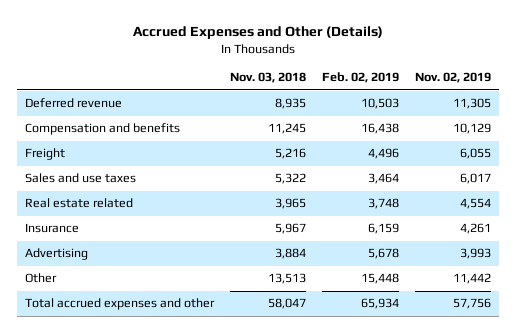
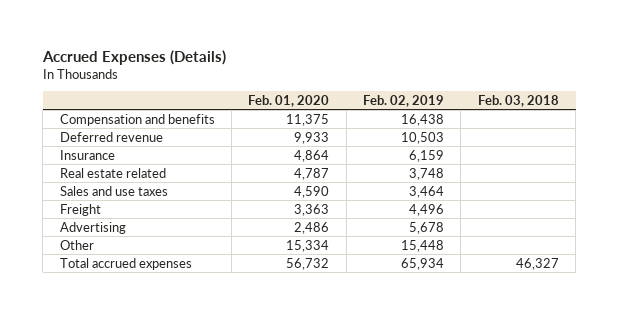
[132,25,383,39] Accrued Expenses and Other (Details) -> [41,50,226,66] Accrued Expenses (Details)
[229,72,306,84] Nov. 03, 2018 -> none
[415,72,492,84] Nov. 02, 2019 -> none
none -> [248,94,330,107] Feb. 01, 2020
none -> [477,94,559,107] Feb. 03, 2018
[24,98,122,109] Deferred revenue -> [59,131,163,142] Deferred revenue
[24,198,133,209] Real estate related -> [59,167,166,178] Real estate related
[24,173,136,184] Sales and use taxes -> [59,185,168,196] Sales and use taxes
[24,148,65,161] Freight -> [59,203,101,216] Freight
[24,298,215,311] Total accrued expenses and other -> [59,257,192,270] Total accrued expenses

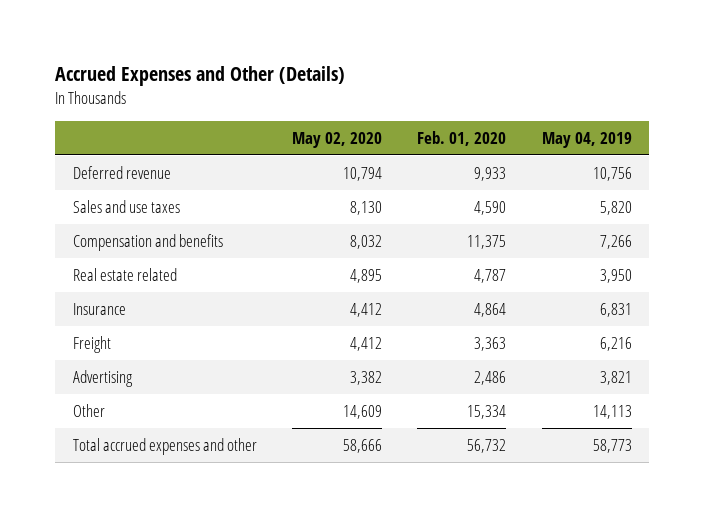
[41,50,226,66] Accrued Expenses (Details) -> [54,66,345,87] Accrued Expenses and Other (Details)
[362,94,444,107] Feb. 02, 2019 -> none
[477,94,559,107] Feb. 03, 2018 -> none
none -> [291,131,382,148] May 02, 2020
none -> [541,131,632,148] May 04, 2019
[59,113,215,126] Compensation and benefits -> [72,234,223,252] Compensation and benefits
[59,167,166,178] Real estate related -> [72,268,177,282] Real estate related
[59,149,115,160] Insurance -> [72,303,126,316] Insurance
[59,257,192,270] Total accrued expenses -> [72,438,257,456] Total accrued expenses and other

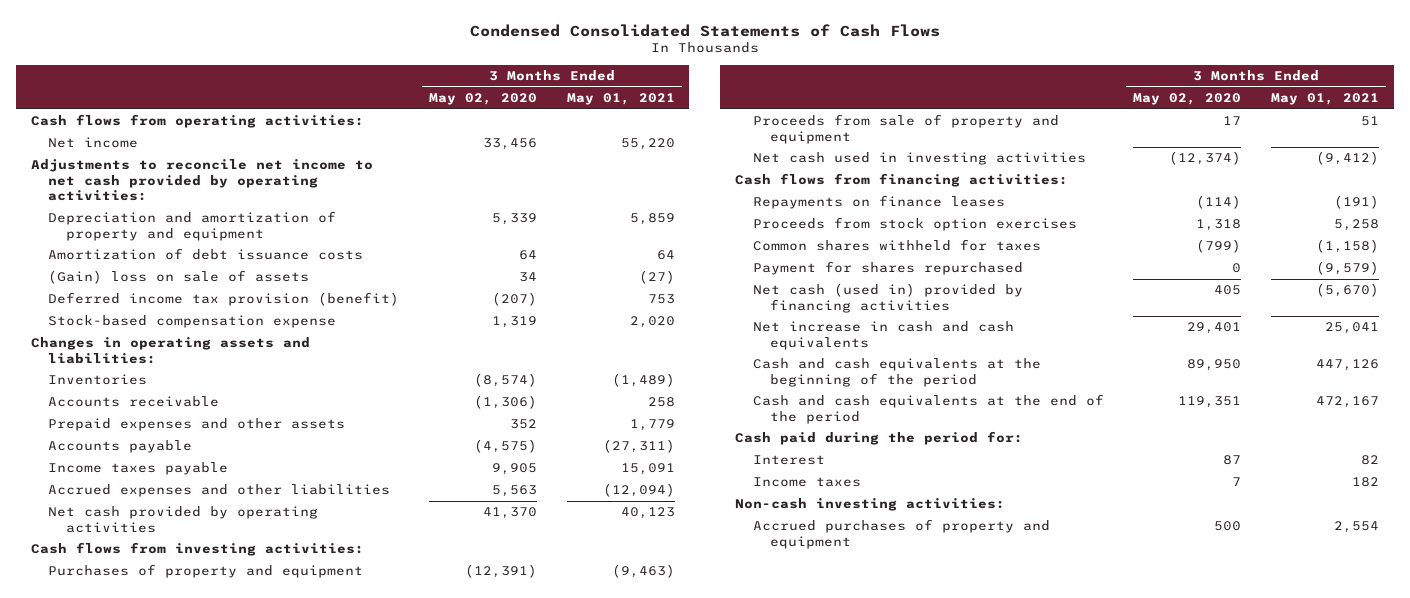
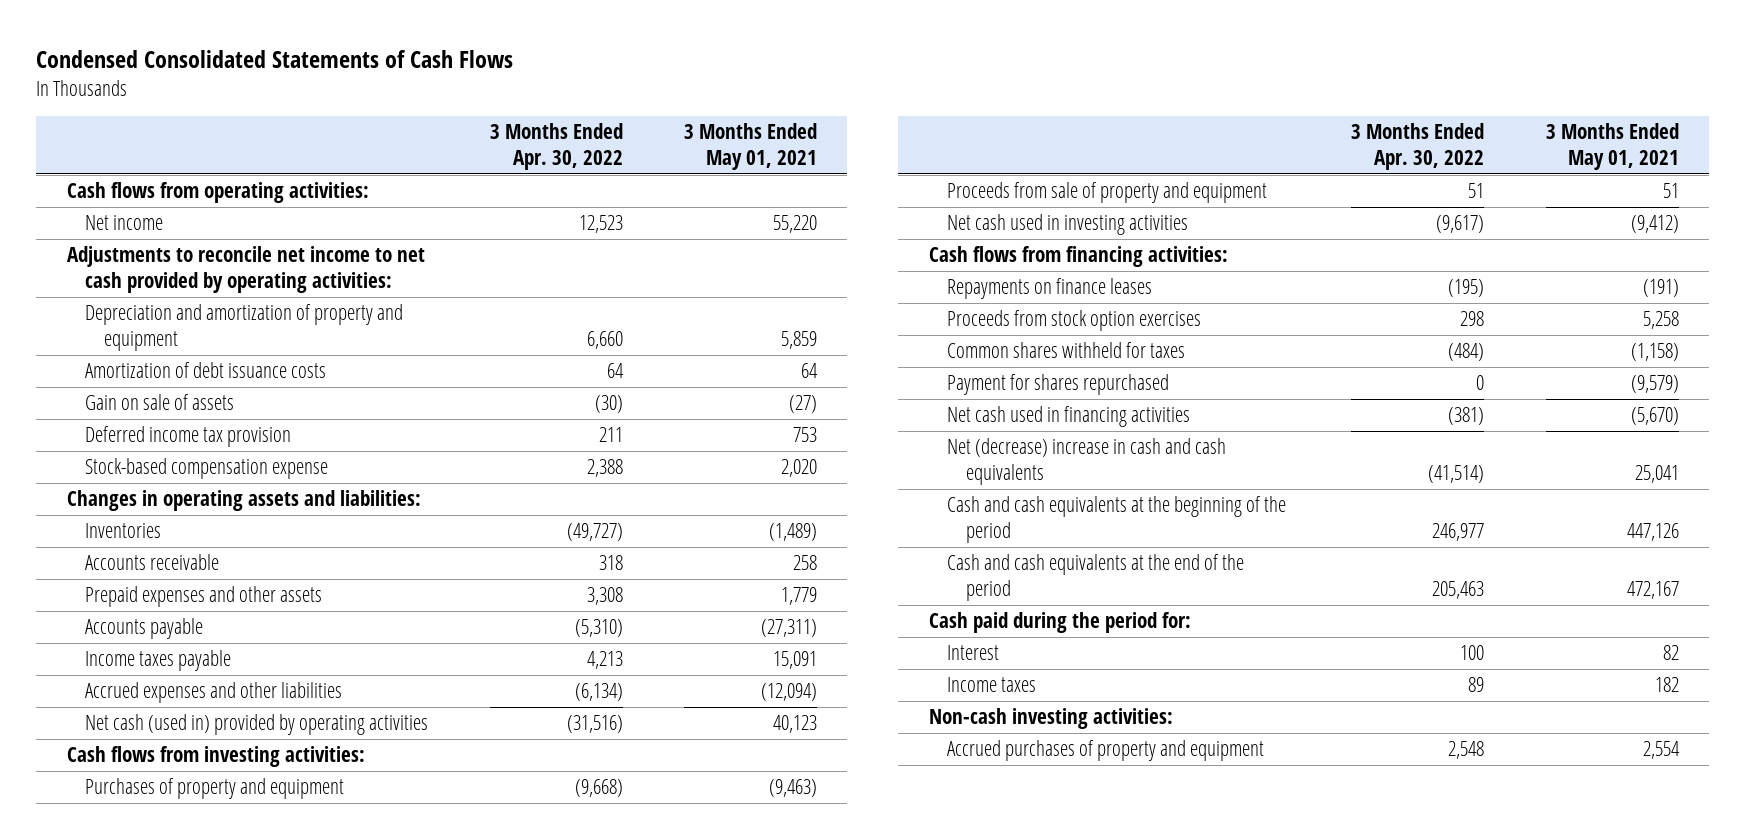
[428,93,537,106] May 02, 2020 -> none
none -> [489,123,623,171] 3 Months Ended Apr. 30, 2022
[48,270,310,285] (Gain) loss on sale of assets -> [85,394,235,411] Gain on sale of assets
[48,292,400,307] Deferred income tax provision (benefit) -> [85,426,292,448] Deferred income tax provision
[48,506,319,533] Net cash provided by operating activities -> [85,714,429,736] Net cash (used in) provided by operating activities
[752,283,1023,313] Net cash (used in) provided by financing activities -> [947,406,1191,428] Net cash used in financing activities
[752,321,1014,350] Net increase in cash and cash equivalents -> [947,438,1227,486] Net (decrease) increase in cash and cash equivalents

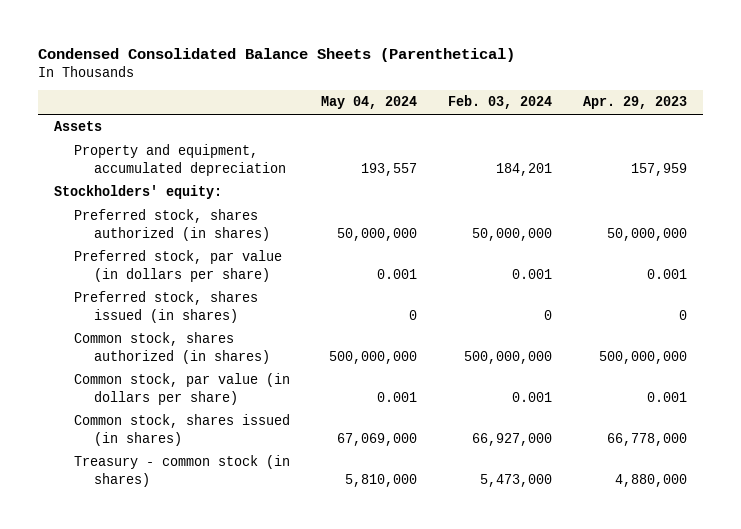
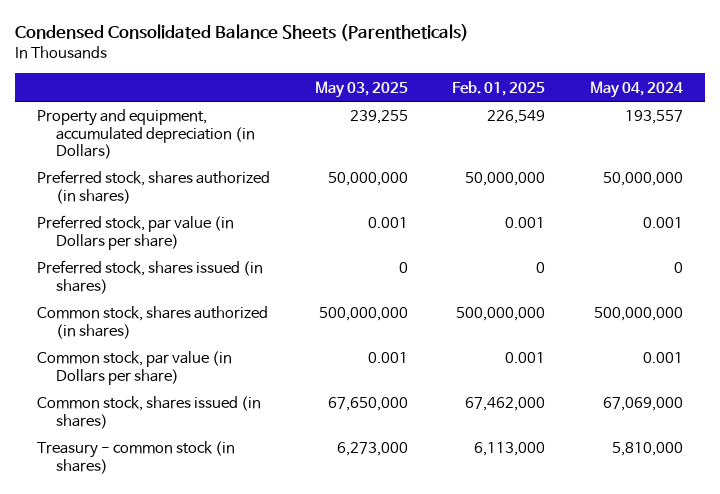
[37,47,515,62] Condensed Consolidated Balance Sheets (Parenthetical) -> [14,24,469,42] Condensed Consolidated Balance Sheets (Parentheticals)
[448,95,553,110] Feb. 03, 2024 -> none
[583,96,688,110] Apr. 29, 2023 -> none
none -> [314,80,408,98] May 03, 2025
none -> [452,80,546,96] Feb. 01, 2025
[53,121,102,132] Assets -> none
[53,185,222,200] Stockholders' equity: -> none
[73,144,287,176] Property and equipment, accumulated depreciation -> [37,109,256,159] Property and equipment, accumulated depreciation (in Dollars)
[73,250,282,282] Preferred stock, par value (in dollars per share) -> [37,215,235,250] Preferred stock, par value (in Dollars per share)
[73,373,290,405] Common stock, par value (in dollars per share) -> [37,351,233,385] Common stock, par value (in Dollars per share)

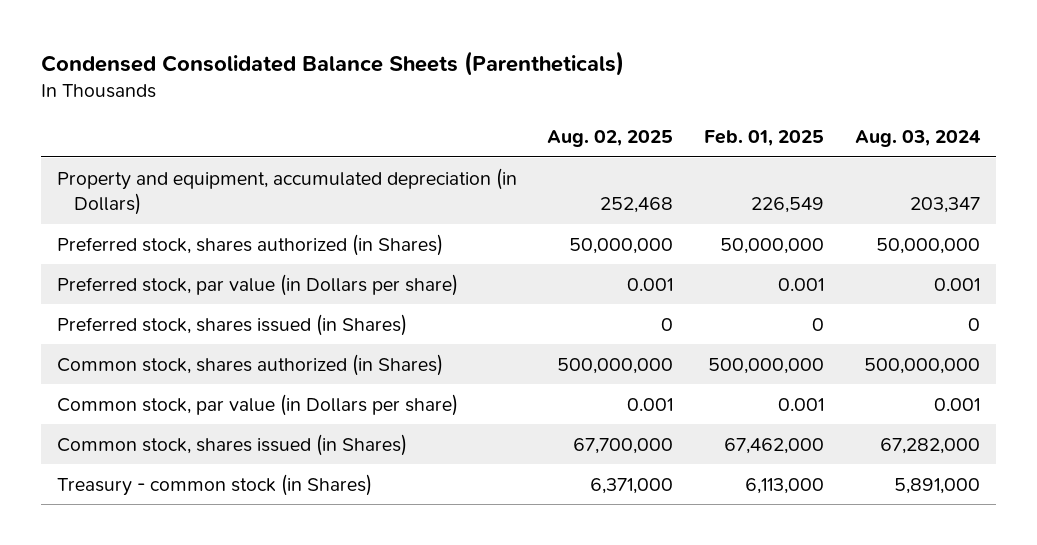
[314,80,408,98] May 03, 2025 -> none
[589,80,683,98] May 04, 2024 -> none
none -> [547,130,674,148] Aug. 02, 2025
none -> [855,130,982,148] Aug. 03, 2024
[37,170,271,204] Preferred stock, shares authorized (in shares) -> [56,233,443,256] Preferred stock, shares authorized (in Shares)
[37,260,264,294] Preferred stock, shares issued (in shares) -> [56,313,407,336] Preferred stock, shares issued (in Shares)
[37,306,269,339] Common stock, shares authorized (in shares) -> [56,353,443,376] Common stock, shares authorized (in Shares)
[37,396,262,429] Common stock, shares issued (in shares) -> [56,433,407,456] Common stock, shares issued (in Shares)
[37,441,236,474] Treasury - common stock (in shares) -> [56,473,372,496] Treasury - common stock (in Shares)

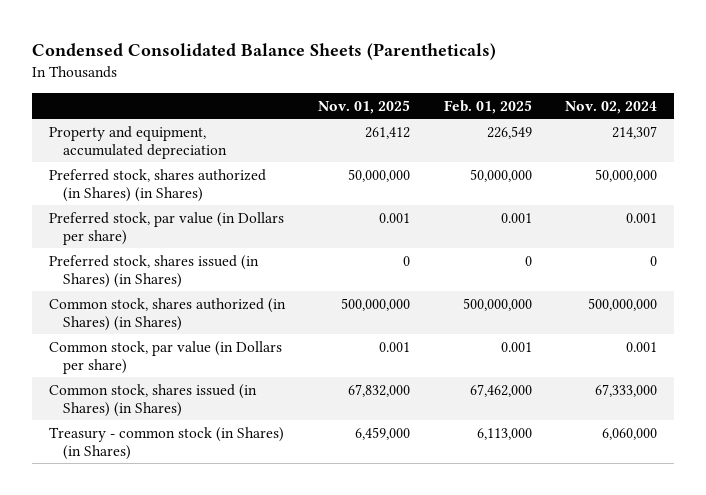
[547,130,674,148] Aug. 02, 2025 -> none
[855,130,982,148] Aug. 03, 2024 -> none
none -> [318,99,411,114] Nov. 01, 2025
none -> [565,100,658,114] Nov. 02, 2024
[56,167,517,215] Property and equipment, accumulated depreciation (in Dollars) -> [48,125,228,159] Property and equipment, accumulated depreciation
[56,233,443,256] Preferred stock, shares authorized (in Shares) -> [48,168,266,202] Preferred stock, shares authorized (in Shares) (in Shares)
[56,313,407,336] Preferred stock, shares issued (in Shares) -> [48,254,259,288] Preferred stock, shares issued (in Shares) (in Shares)
[56,353,443,376] Common stock, shares authorized (in Shares) -> [48,297,286,331] Common stock, shares authorized (in Shares) (in Shares)
[56,433,407,456] Common stock, shares issued (in Shares) -> [48,383,257,417] Common stock, shares issued (in Shares) (in Shares)
[56,473,372,496] Treasury - common stock (in Shares) -> [48,426,284,460] Treasury - common stock (in Shares) (in Shares)

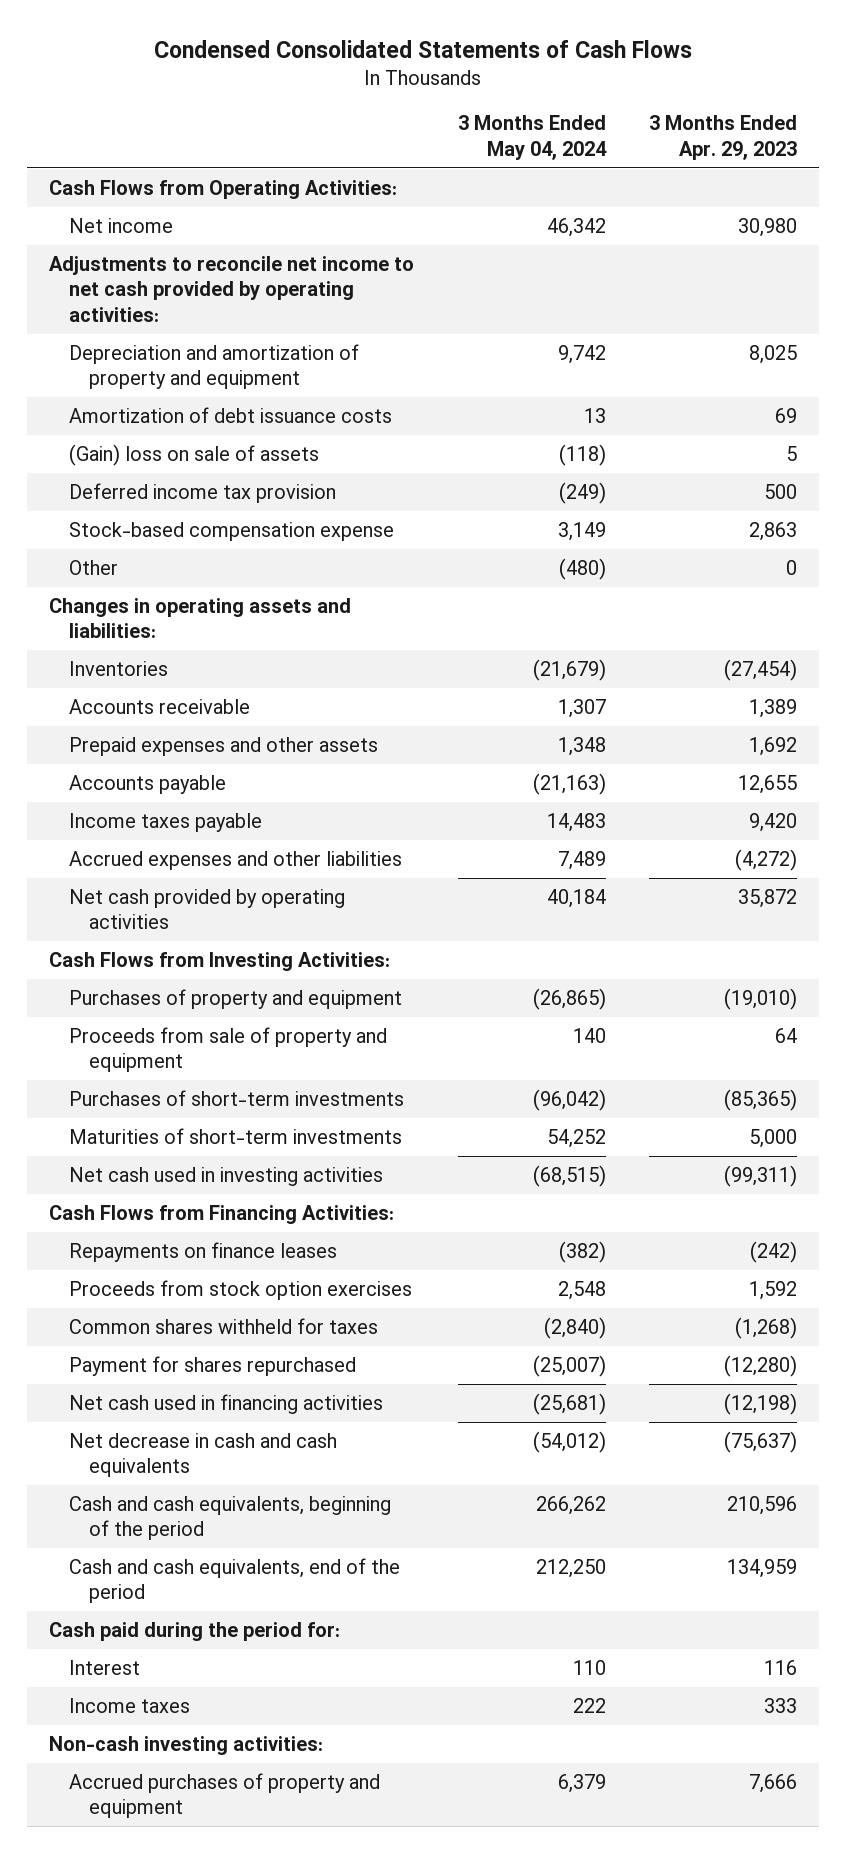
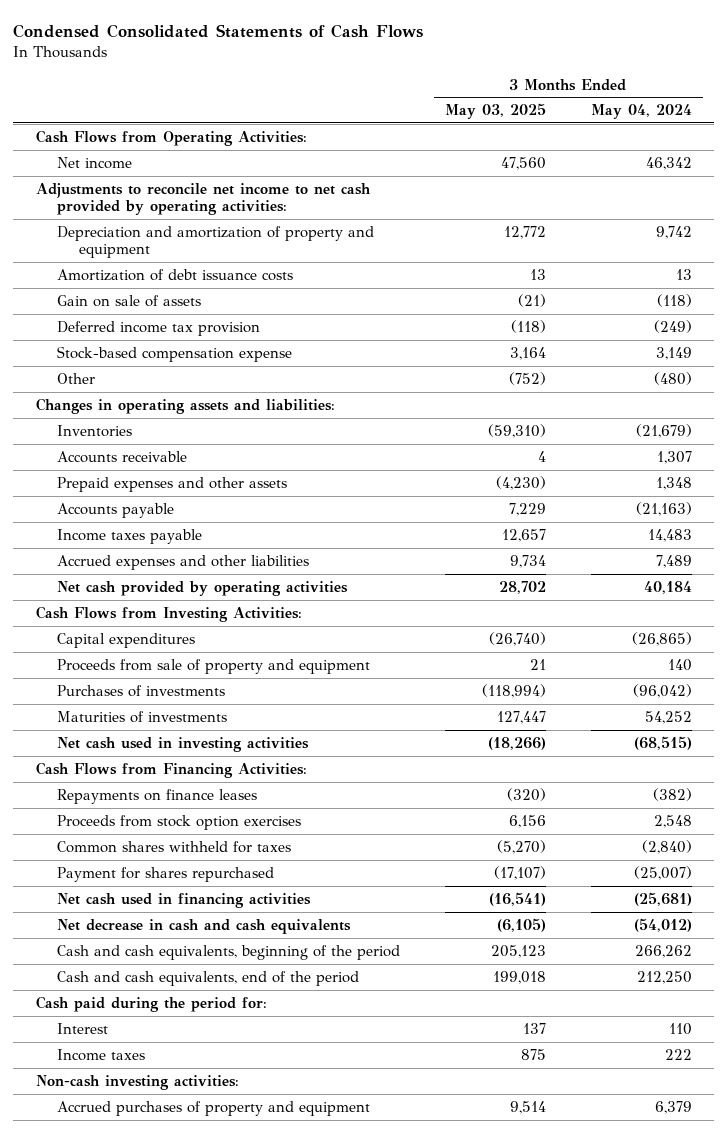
[649,115,798,160] 3 Months Ended Apr. 29, 2023 -> none
none -> [444,103,546,120] May 03, 2025
[69,443,320,466] (Gain) loss on sale of assets -> [57,294,202,307] Gain on sale of assets
[69,988,403,1009] Purchases of property and equipment -> [57,632,196,648] Capital expenditures
[69,1089,405,1106] Purchases of short-term investments -> [57,684,226,697] Purchases of investments
[69,1127,403,1144] Maturities of short-term investments -> [57,710,228,723] Maturities of investments

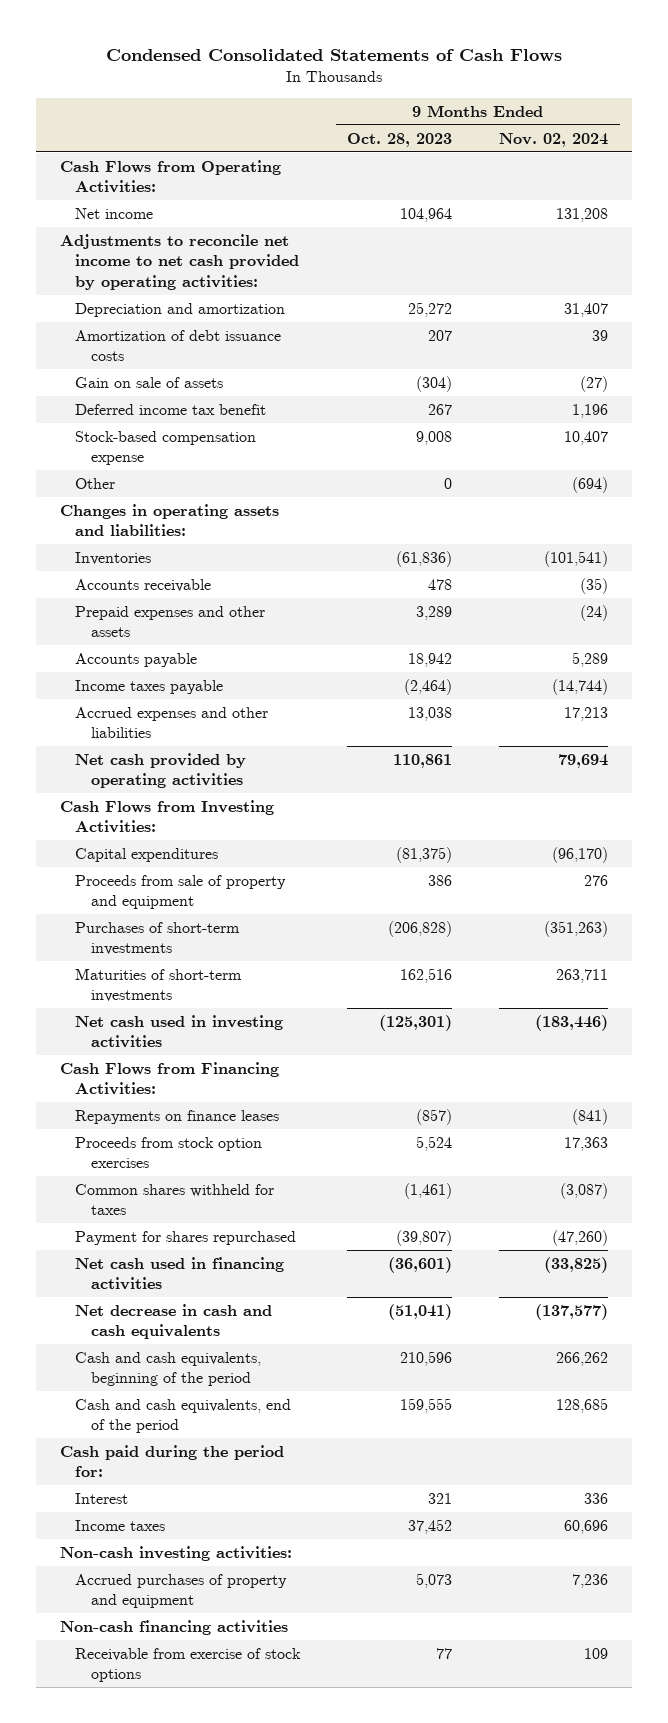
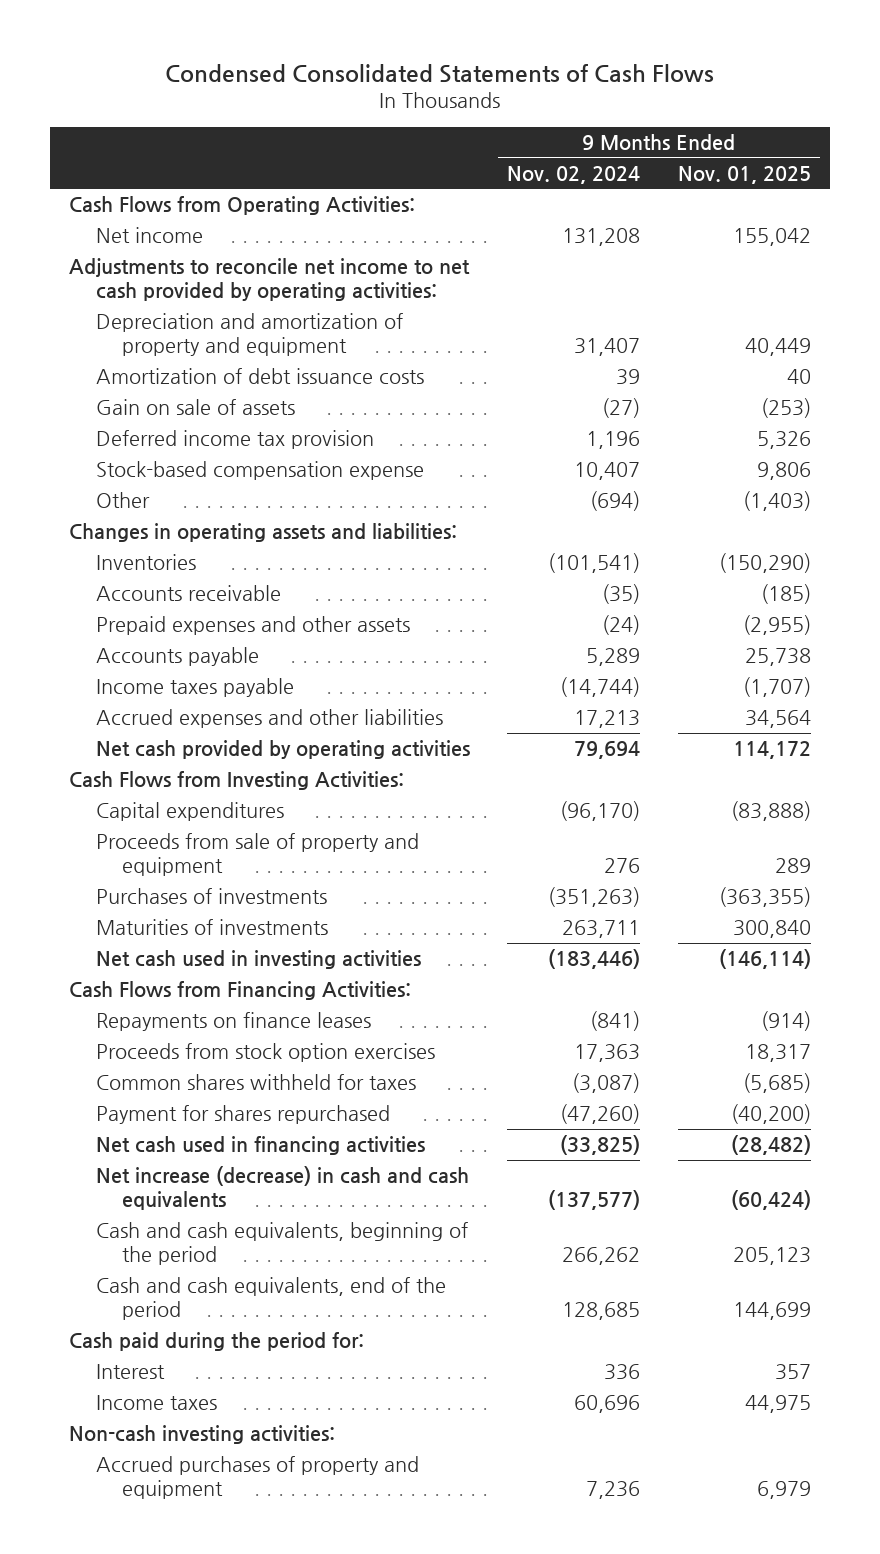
[347,132,453,147] Oct. 28, 2023 -> none
none -> [677,165,811,184] Nov. 01, 2025
[75,302,286,317] Depreciation and amortization -> [95,313,403,357] Depreciation and amortization of property and equipment
[75,403,267,415] Deferred income tax benefit -> [95,430,374,450] Deferred income tax provision
[75,921,241,956] Purchases of short-term investments -> [95,888,327,905] Purchases of investments
[75,967,243,1003] Maturities of short-term investments -> [95,919,328,936] Maturities of investments
[75,1303,273,1340] Net decrease in cash and cash equivalents -> [95,1166,469,1211] Net increase (decrease) in cash and cash equivalents
[59,1619,288,1635] Non-cash financing activities -> none
[75,1647,302,1683] Receivable from exercise of stock options -> none

